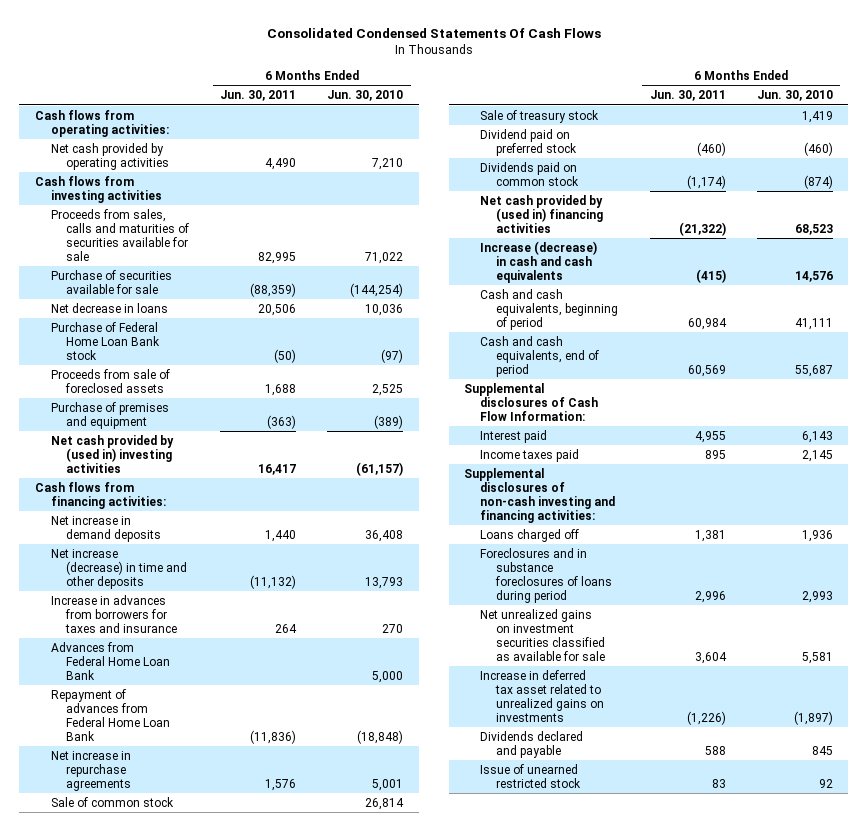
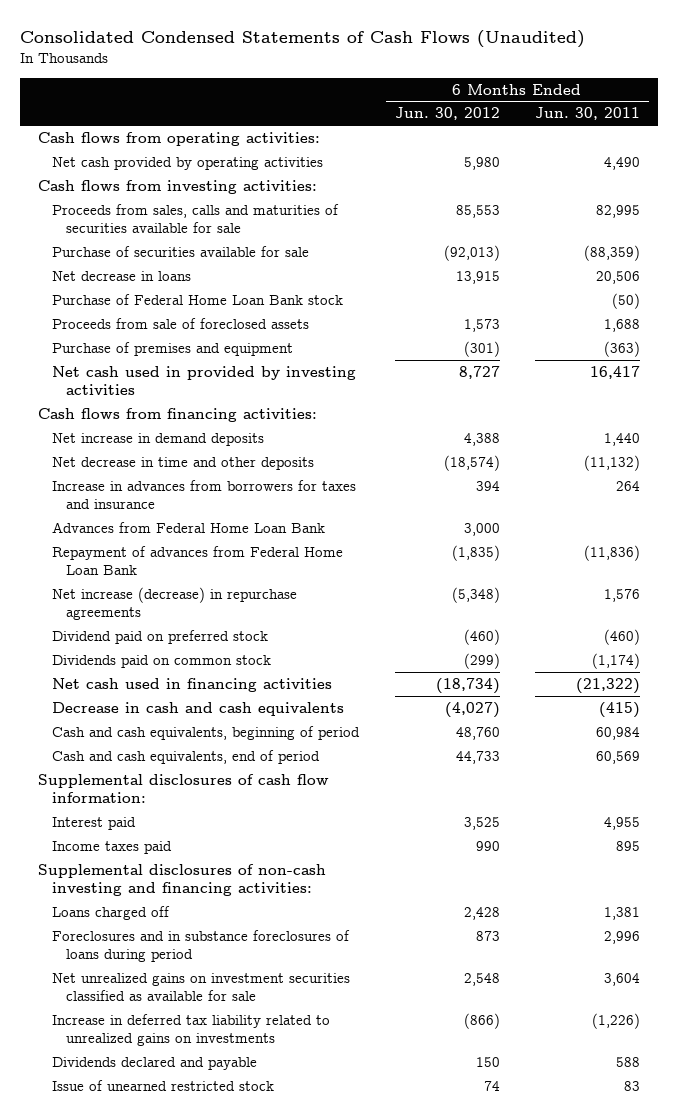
[266,27,601,38] Consolidated Condensed Statements Of Cash Flows -> [20,30,586,49] Consolidated Condensed Statements of Cash Flows (Unaudited)
[327,90,404,102] Jun. 30, 2010 -> none
none -> [394,107,500,121] Jun. 30, 2012
[34,175,162,203] Cash flows from investing activities -> [38,179,318,194] Cash flows from investing activities:
[50,434,174,473] Net cash provided by (used in) investing activities -> [52,365,357,396] Net cash used in provided by investing activities
[50,548,188,589] Net increase (decrease) in time and other deposits -> [52,456,315,470] Net decrease in time and other deposits
[50,796,174,807] Sale of common stock -> none
[480,109,600,123] Sale of treasury stock -> none
[50,750,132,791] Net increase in repurchase agreements -> [52,586,298,621] Net increase (decrease) in repurchase agreements
[480,194,604,233] Net cash provided by (used in) financing activities -> [52,677,333,692] Net cash used in financing activities
[480,240,598,283] Increase (decrease) in cash and cash equivalents -> [52,701,345,716] Decrease in cash and cash equivalents
[464,382,599,421] Supplemental disclosures of Cash Flow Information: -> [38,773,330,804] Supplemental disclosures of cash flow information:
[480,669,604,723] Increase in deferred tax asset related to unrealized gains on investments -> [52,1013,331,1047] Increase in deferred tax liability related to unrealized gains on investments

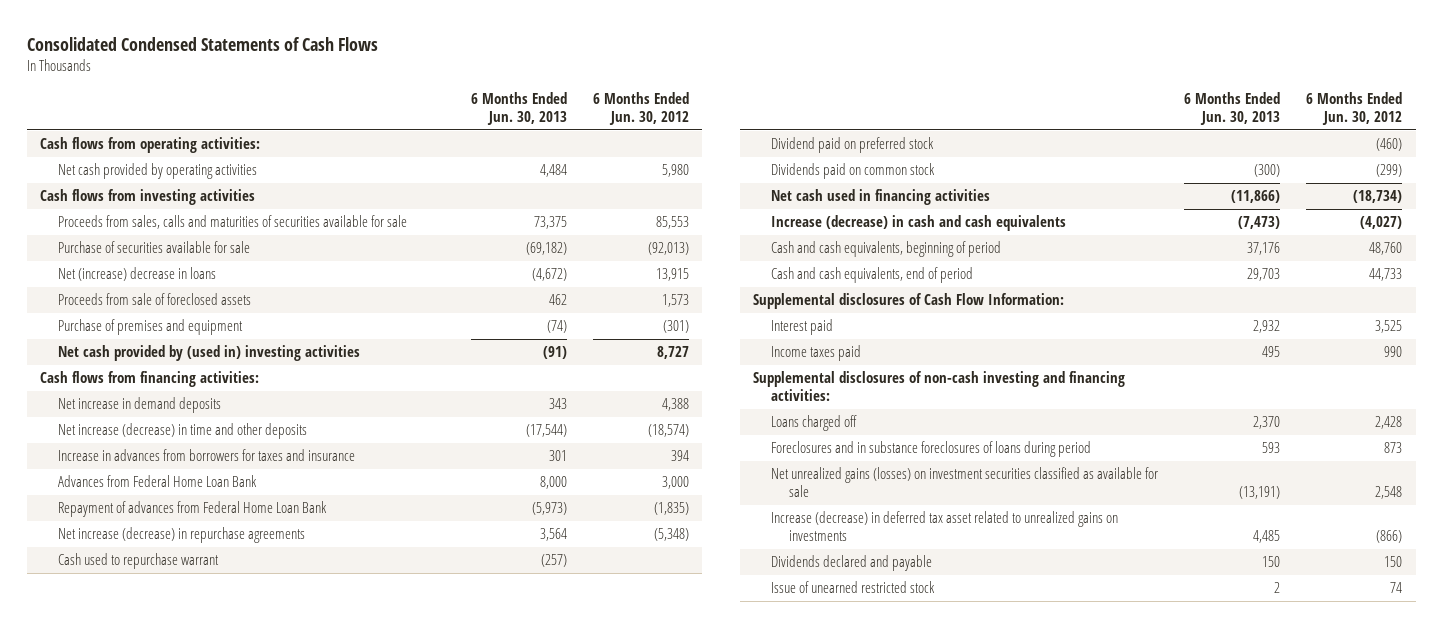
[20,30,586,49] Consolidated Condensed Statements of Cash Flows (Unaudited) -> [27,36,379,51] Consolidated Condensed Statements of Cash Flows
[535,107,641,121] Jun. 30, 2011 -> none
none -> [471,92,568,126] 6 Months Ended Jun. 30, 2013
[38,179,318,194] Cash flows from investing activities: -> [40,189,256,206] Cash flows from investing activities
[52,293,344,305] Purchase of Federal Home Loan Bank stock -> none
[52,270,192,281] Net decrease in loans -> [58,267,217,282] Net (increase) decrease in loans
[52,365,357,396] Net cash used in provided by investing activities -> [58,345,361,362] Net cash provided by (used in) investing activities
[52,456,315,470] Net decrease in time and other deposits -> [58,423,308,440] Net increase (decrease) in time and other deposits
none -> [58,553,220,570] Cash used to repurchase warrant
[52,701,345,716] Decrease in cash and cash equivalents -> [771,215,1067,232] Increase (decrease) in cash and cash equivalents
[38,773,330,804] Supplemental disclosures of cash flow information: -> [753,293,1065,310] Supplemental disclosures of Cash Flow Information:
[52,972,351,1002] Net unrealized gains on investment securities classified as available for sale -> [771,467,1159,498] Net unrealized gains (losses) on investment securities classified as available for sale
[52,1013,331,1047] Increase in deferred tax liability related to unrealized gains on investments -> [771,511,1119,542] Increase (decrease) in deferred tax asset related to unrealized gains on investments

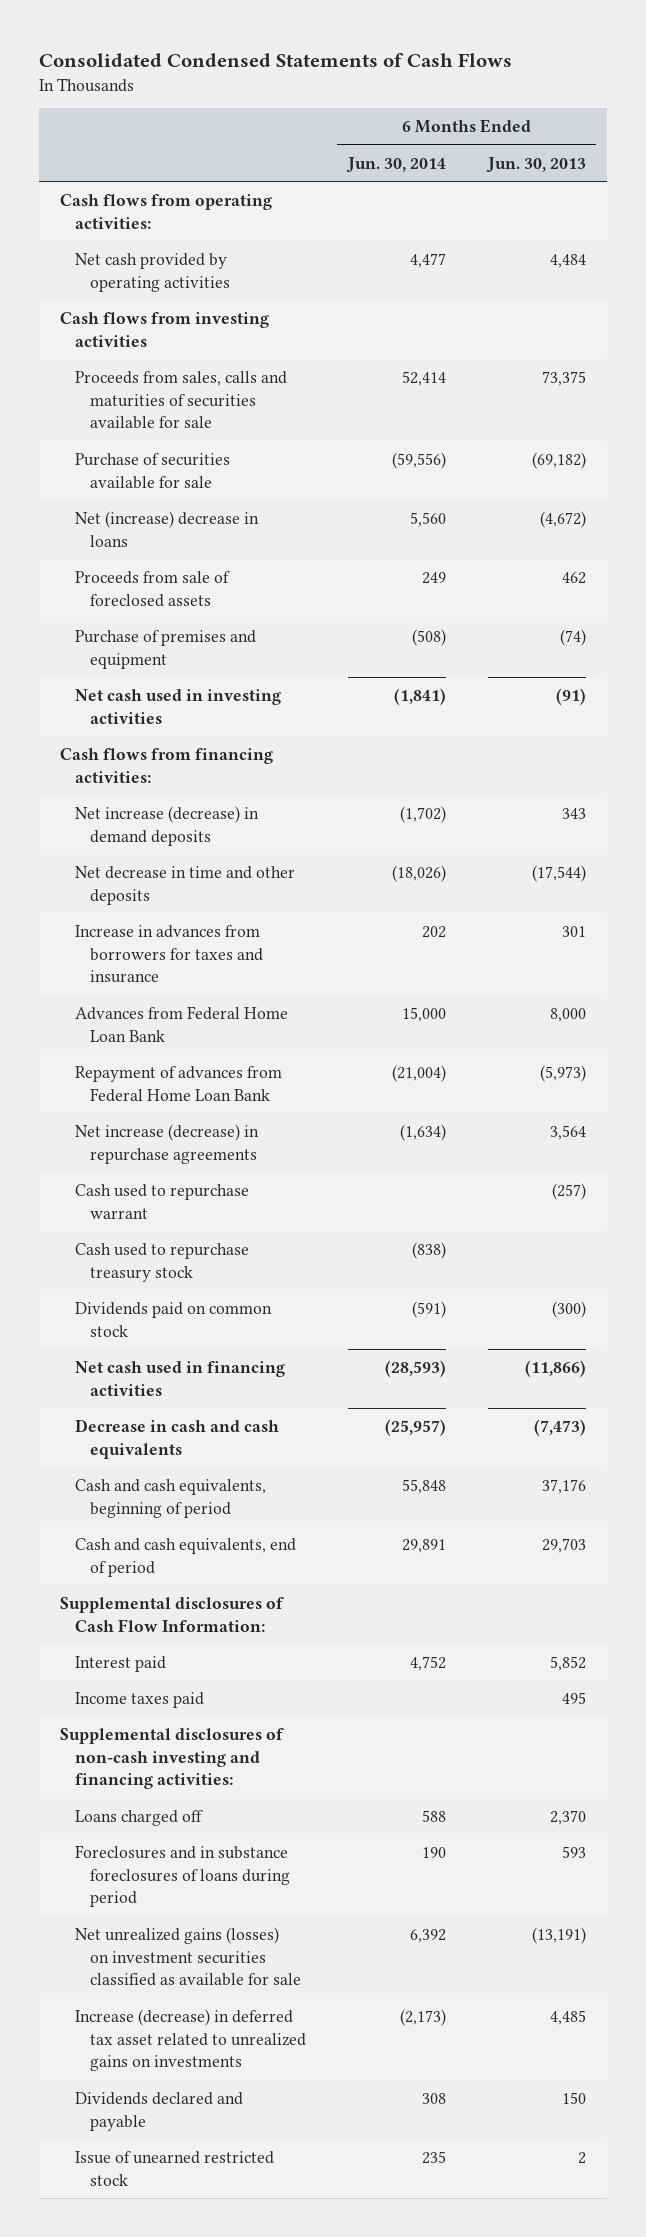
[593,92,690,126] 6 Months Ended Jun. 30, 2012 -> none
none -> [345,156,446,173] Jun. 30, 2014
[58,345,361,362] Net cash provided by (used in) investing activities -> [74,688,281,724] Net cash used in investing activities
[58,397,222,414] Net increase in demand deposits -> [74,805,259,846] Net increase (decrease) in demand deposits
[58,423,308,440] Net increase (decrease) in time and other deposits -> [74,865,295,905] Net decrease in time and other deposits
[771,137,935,154] Dividend paid on preferred stock -> none
none -> [74,1242,249,1282] Cash used to repurchase treasury stock
[771,215,1067,232] Increase (decrease) in cash and cash equivalents -> [74,1418,279,1459] Decrease in cash and cash equivalents
[1253,320,1281,334] 2,932 -> [549,1655,586,1671] 5,852

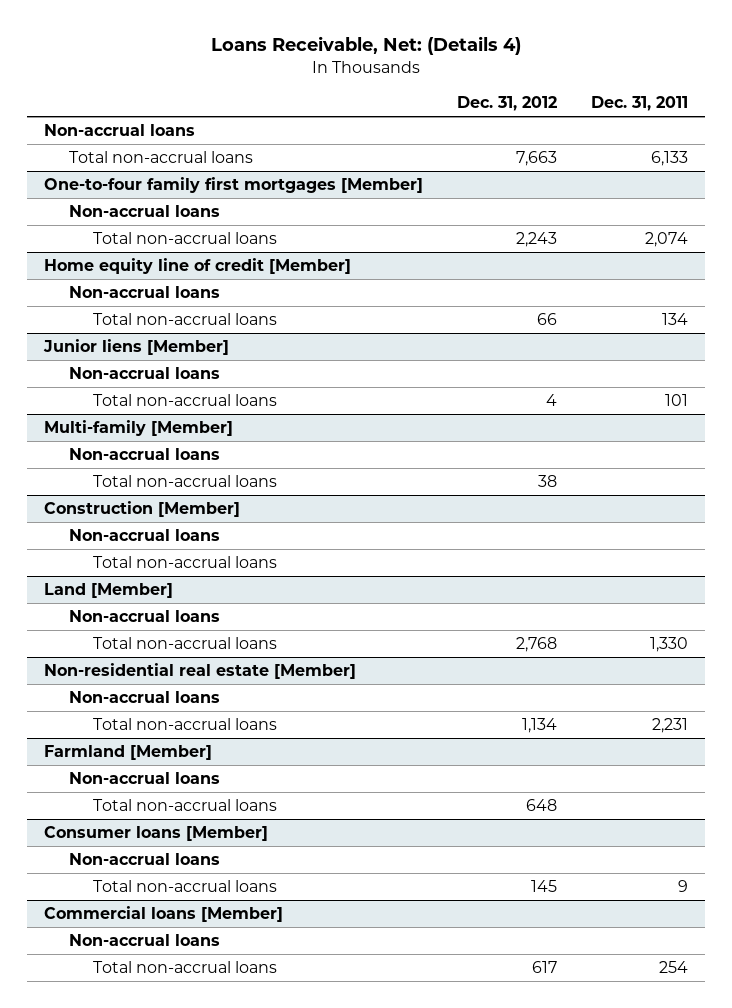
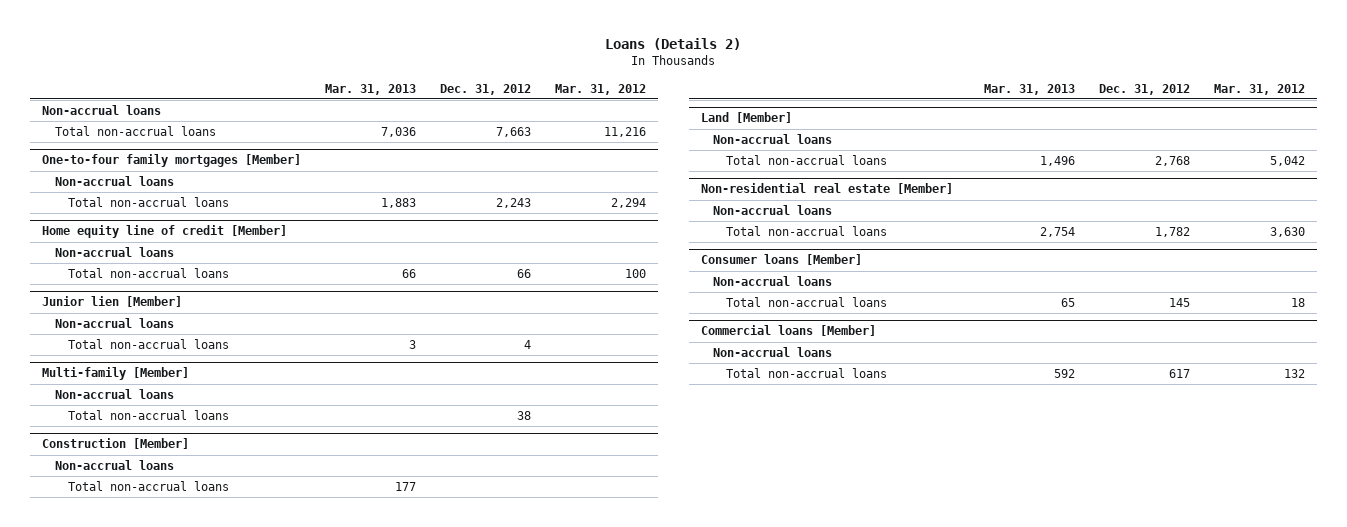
[210,36,521,56] Loans Receivable, Net: (Details 4) -> [605,37,742,50] Loans (Details 2)
[590,95,688,111] Dec. 31, 2011 -> none
none -> [325,83,417,95] Mar. 31, 2013
none -> [555,83,647,95] Mar. 31, 2012
[43,177,423,194] One-to-four family first mortgages [Member] -> [41,154,301,168] One-to-four family mortgages [Member]
[42,339,229,356] Junior liens [Member] -> [41,296,182,308] Junior lien [Member]
[43,745,212,761] Farmland [Member] -> none
[68,772,220,785] Non-accrual loans -> none
[93,799,278,812] Total non-accrual loans -> none
[521,718,557,734] 1,134 -> [1154,226,1190,237] 1,782

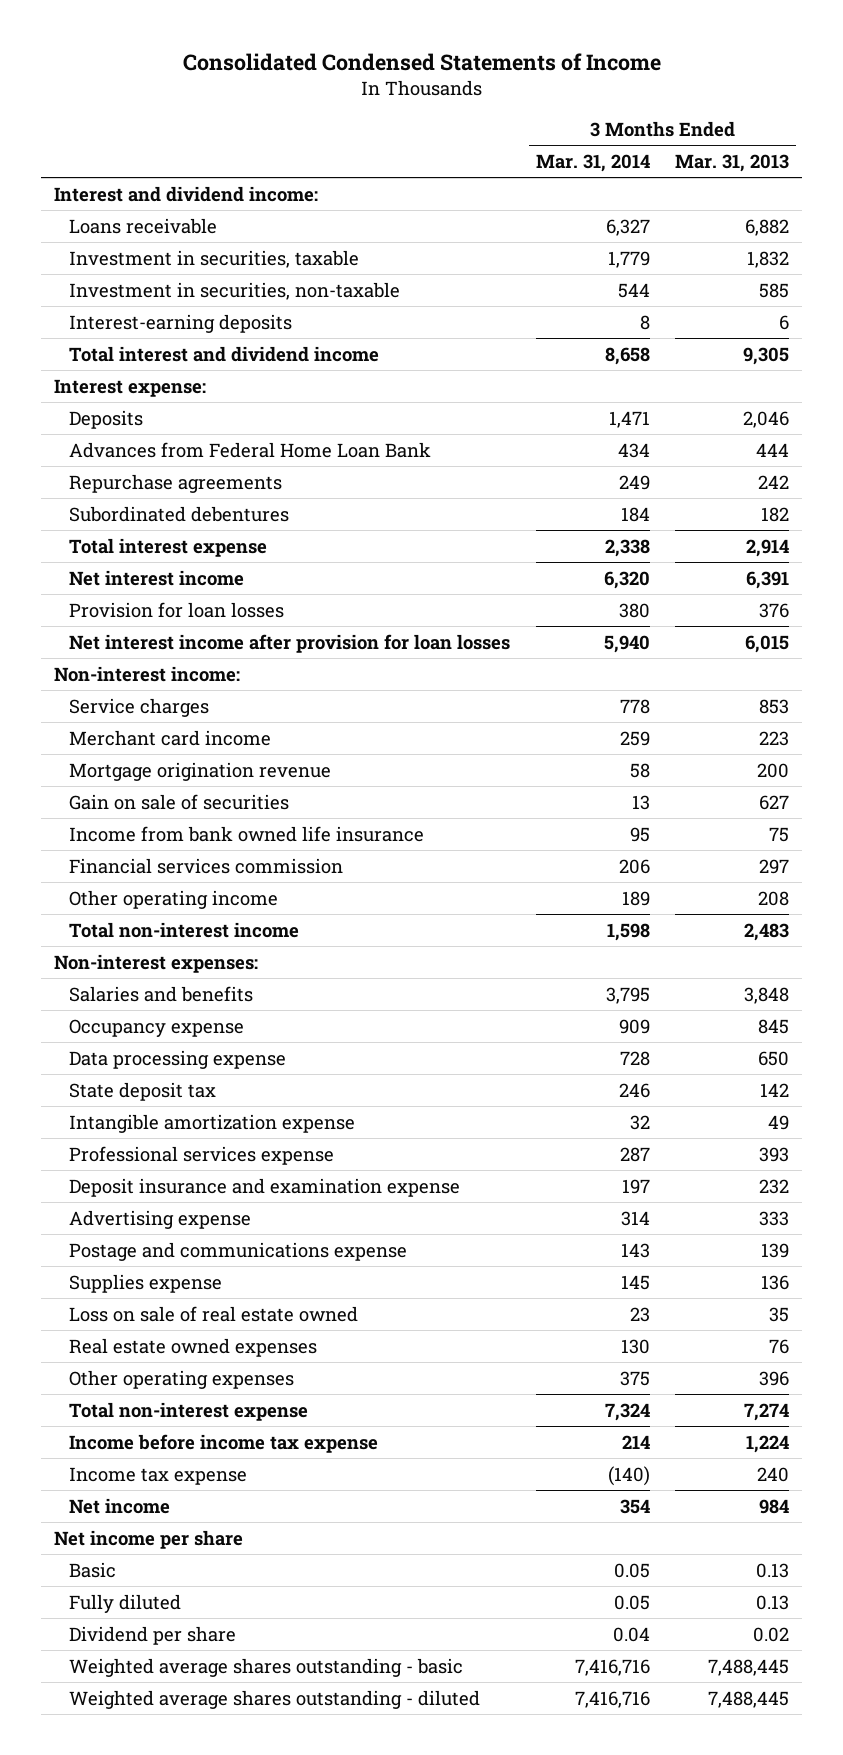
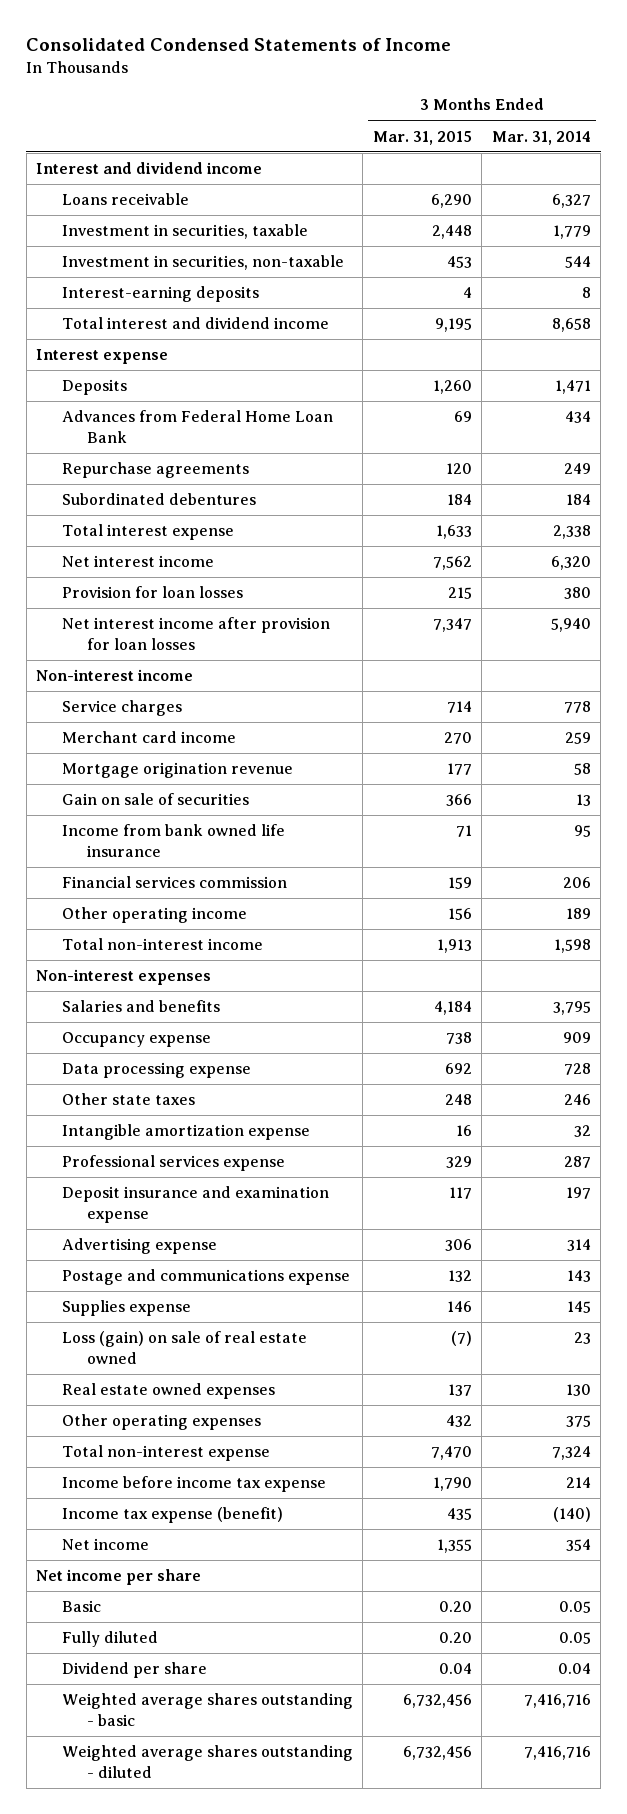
[675,154,790,173] Mar. 31, 2013 -> none
none -> [372,130,472,145] Mar. 31, 2015
[53,185,318,202] Interest and dividend income: -> [36,162,263,175] Interest and dividend income
[53,378,206,397] Interest expense: -> [36,349,169,365] Interest expense
[53,665,240,682] Non-interest income: -> [36,669,194,682] Non-interest income
[53,953,258,973] Non-interest expenses: -> [36,969,212,986] Non-interest expenses
[68,1081,216,1101] State deposit tax -> [61,1093,195,1106] Other state taxes
[68,1305,358,1322] Loss on sale of real estate owned -> [61,1331,307,1365] Loss (gain) on sale of real estate owned
[68,1466,247,1485] Income tax expense -> [61,1507,283,1524] Income tax expense (benefit)

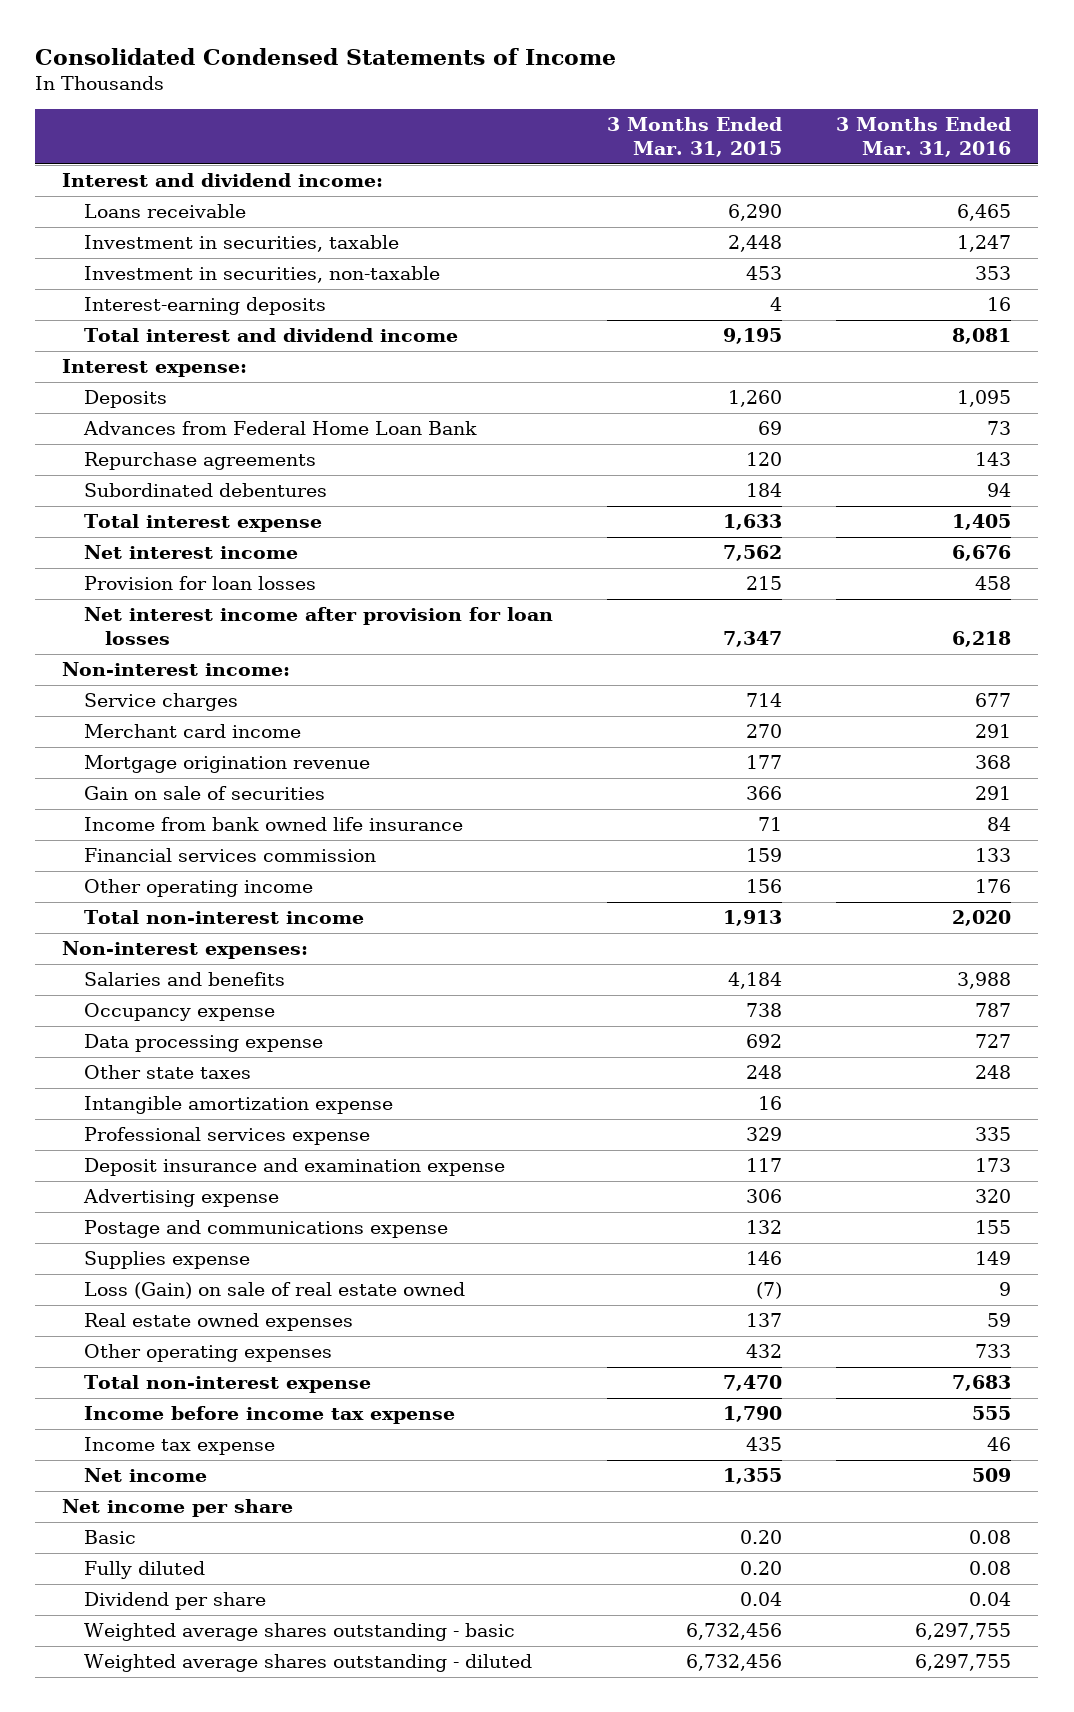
[491,130,591,145] Mar. 31, 2014 -> none
none -> [836,117,1012,158] 3 Months Ended Mar. 31, 2016
[36,162,263,175] Interest and dividend income -> [62,173,384,188] Interest and dividend income:
[36,349,169,365] Interest expense -> [62,359,248,378] Interest expense:
[36,669,194,682] Non-interest income -> [62,662,291,677] Non-interest income:
[36,969,212,986] Non-interest expenses -> [62,941,309,960] Non-interest expenses:
[61,1331,307,1365] Loss (gain) on sale of real estate owned -> [83,1282,465,1300] Loss (Gain) on sale of real estate owned
[61,1507,283,1524] Income tax expense (benefit) -> [83,1437,275,1456] Income tax expense

